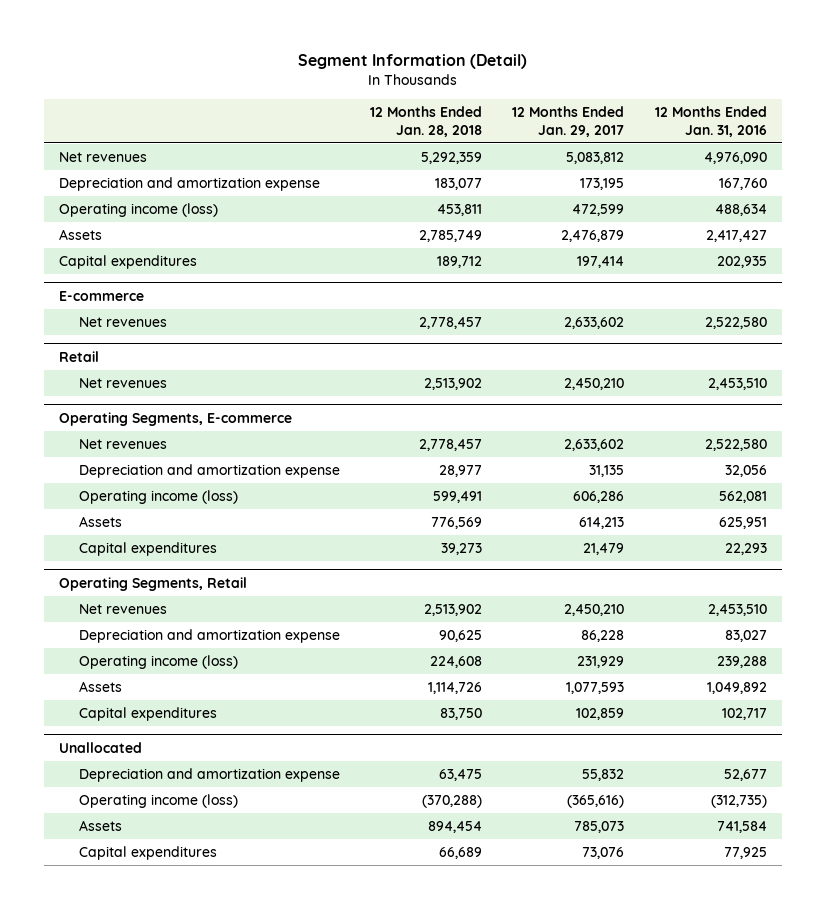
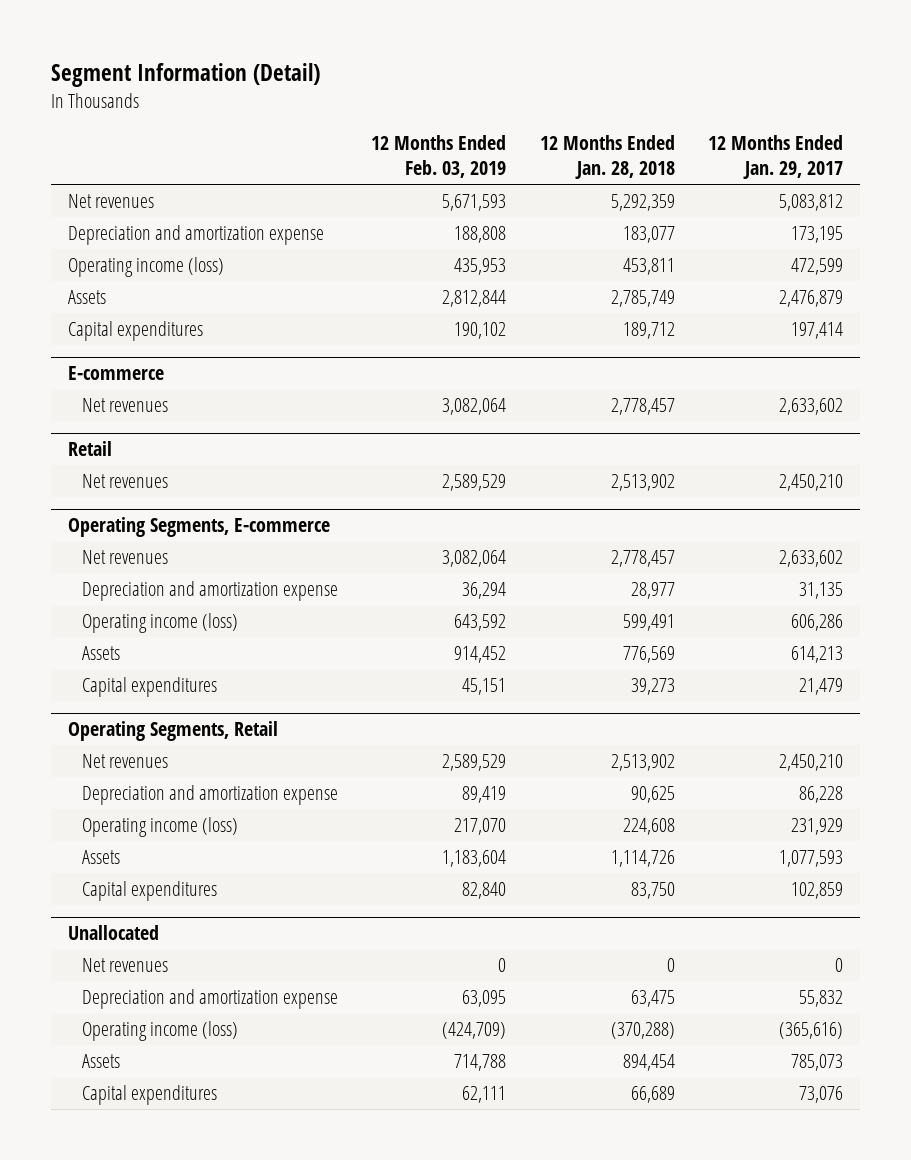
[654,105,767,137] 12 Months Ended Jan. 31, 2016 -> none
none -> [371,135,507,179] 12 Months Ended Feb. 03, 2019
none -> [81,957,168,972] Net revenues

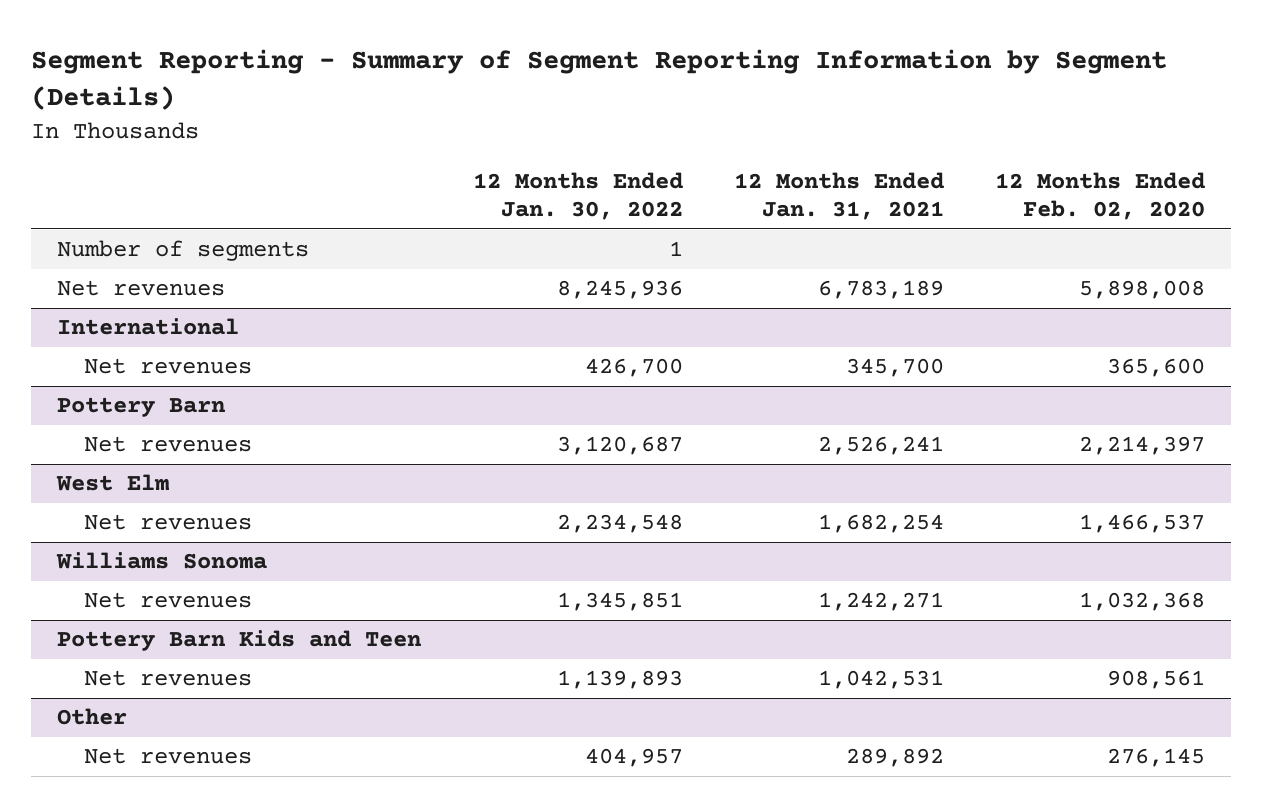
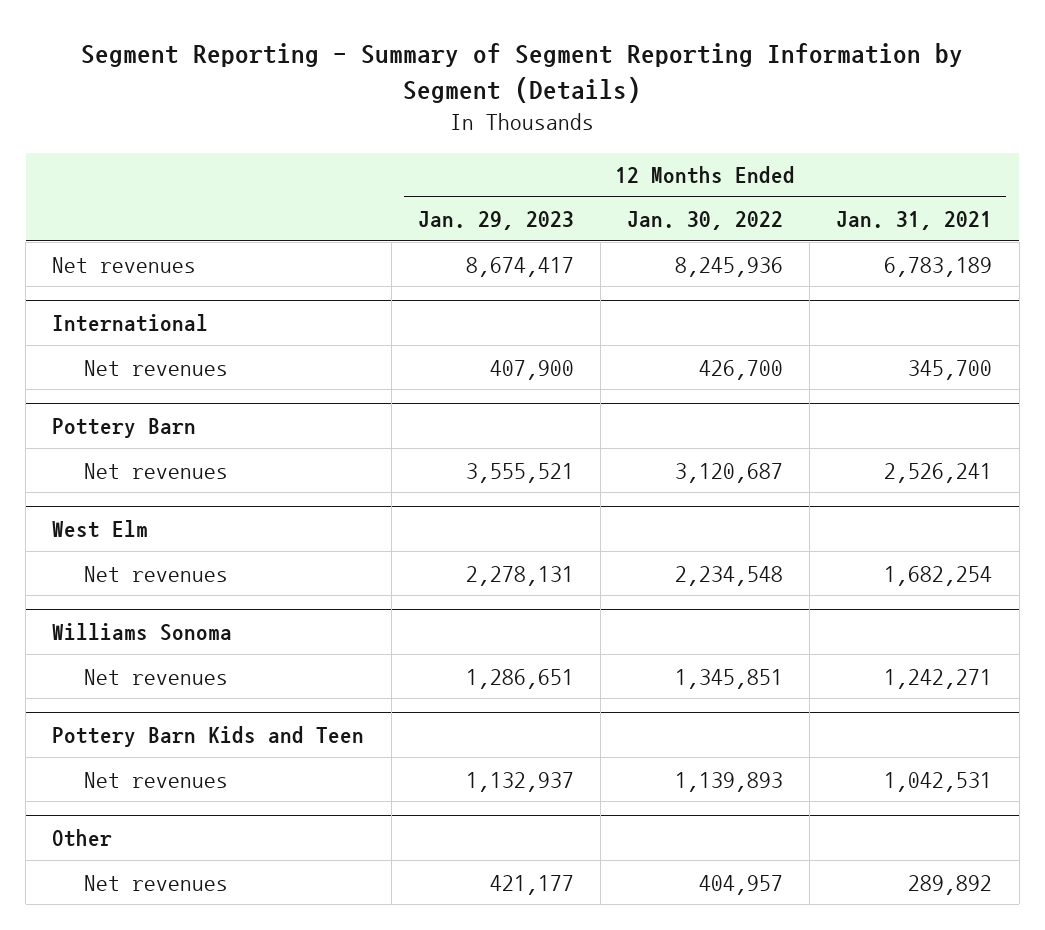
[995,171,1206,220] 12 Months Ended Feb. 02, 2020 -> none
none -> [417,211,574,231] Jan. 29, 2023
[57,240,310,262] Number of segments -> none

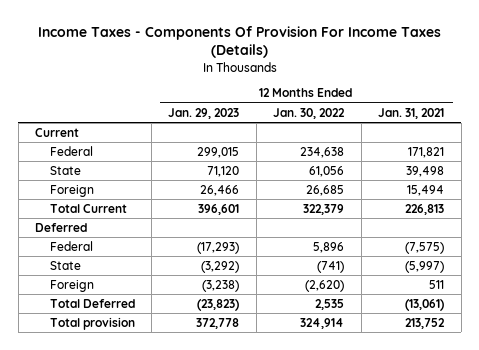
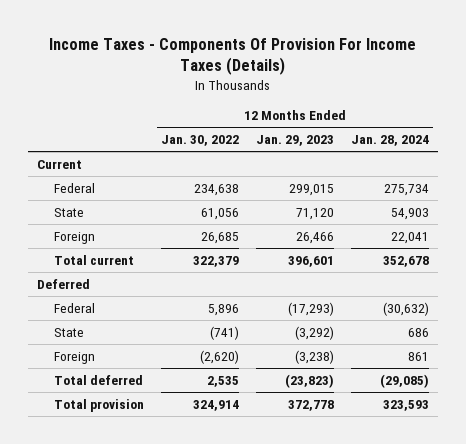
[378,107,445,119] Jan. 31, 2021 -> none
none -> [351,135,430,147] Jan. 28, 2024
[49,203,127,213] Total Current -> [53,254,134,265] Total current
[49,298,135,308] Total Deferred -> [53,374,143,385] Total deferred

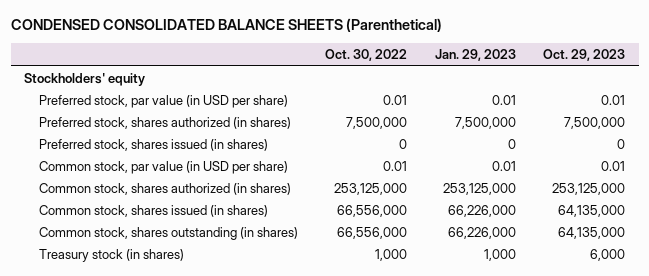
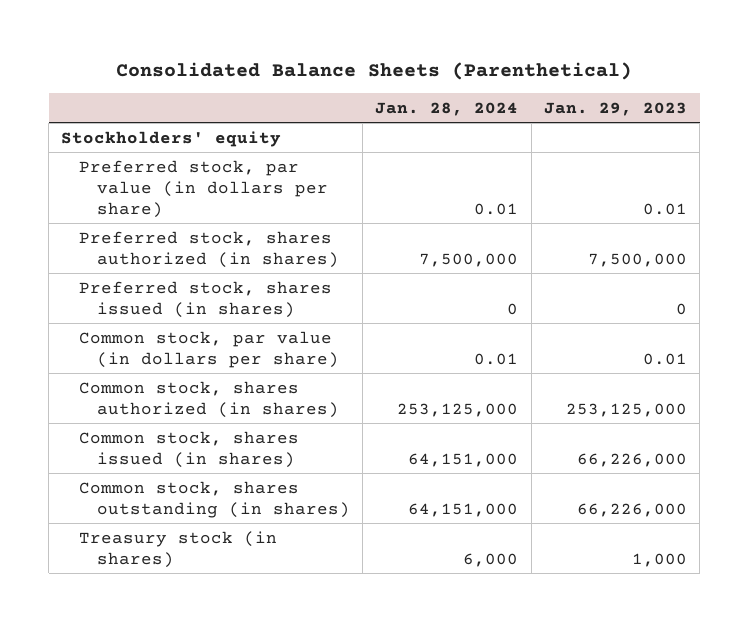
[10,18,442,33] CONDENSED CONSOLIDATED BALANCE SHEETS (Parenthetical) -> [116,61,633,80] Consolidated Balance Sheets (Parenthetical)
[325,48,408,61] Oct. 30, 2022 -> none
[542,48,625,61] Oct. 29, 2023 -> none
none -> [375,101,519,116] Jan. 28, 2024
[38,94,288,108] Preferred stock, par value (in USD per share) -> [79,159,328,218] Preferred stock, par value (in dollars per share)
[38,160,288,174] Common stock, par value (in USD per share) -> [79,330,339,368] Common stock, par value (in dollars per share)

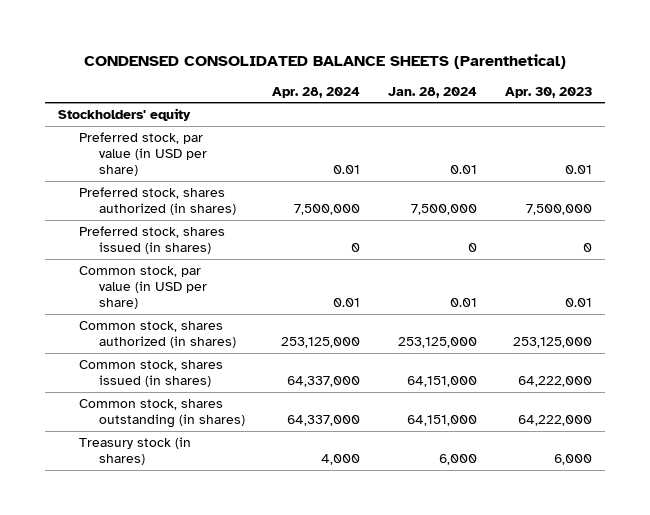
[116,61,633,80] Consolidated Balance Sheets (Parenthetical) -> [84,53,567,69] CONDENSED CONSOLIDATED BALANCE SHEETS (Parenthetical)
[543,101,687,116] Jan. 29, 2023 -> none
none -> [272,86,361,98] Apr. 28, 2024
none -> [504,86,592,98] Apr. 30, 2023
[79,159,328,218] Preferred stock, par value (in dollars per share) -> [78,132,207,176] Preferred stock, par value (in USD per share)
[79,330,339,368] Common stock, par value (in dollars per share) -> [78,266,207,309] Common stock, par value (in USD per share)

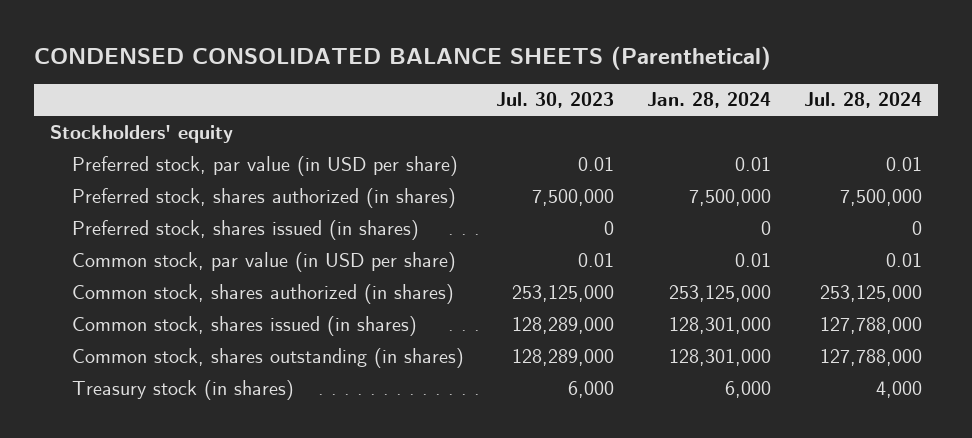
[272,86,361,98] Apr. 28, 2024 -> none
[504,86,592,98] Apr. 30, 2023 -> none
none -> [496,92,615,109] Jul. 30, 2023
none -> [803,92,922,109] Jul. 28, 2024
[406,375,477,387] 64,151,000 -> [668,316,771,334] 128,301,000
[406,414,477,426] 64,151,000 -> [668,348,771,366] 128,301,000

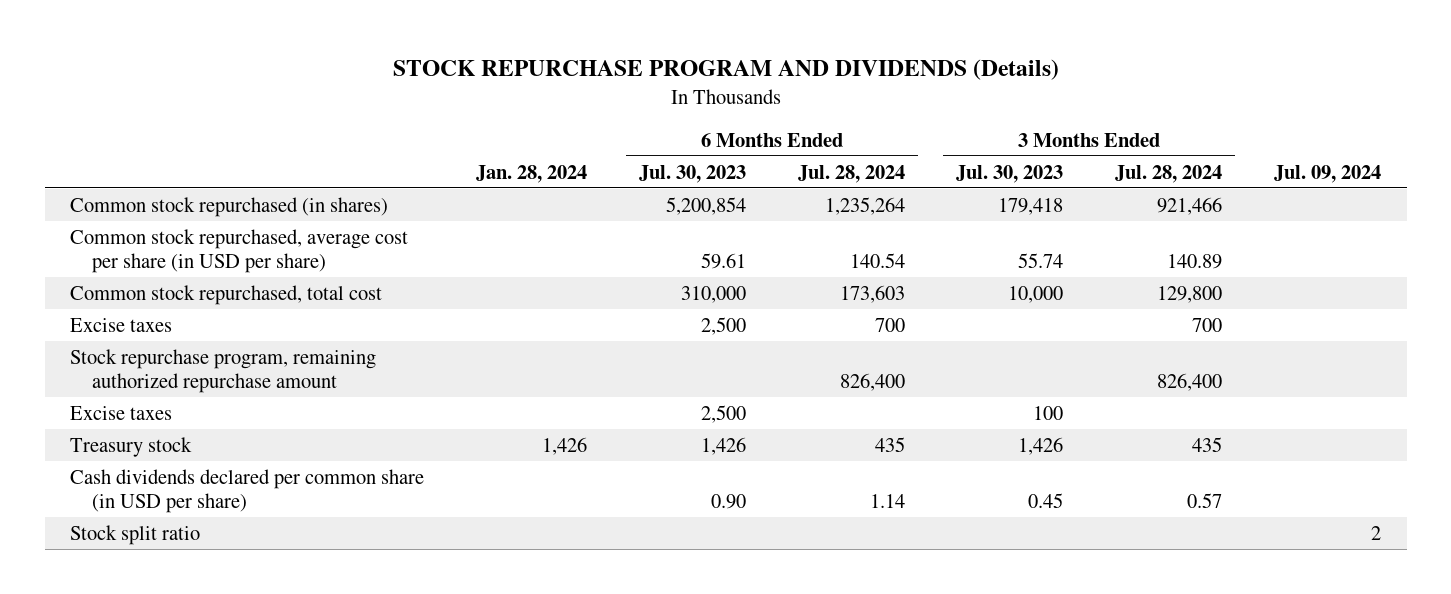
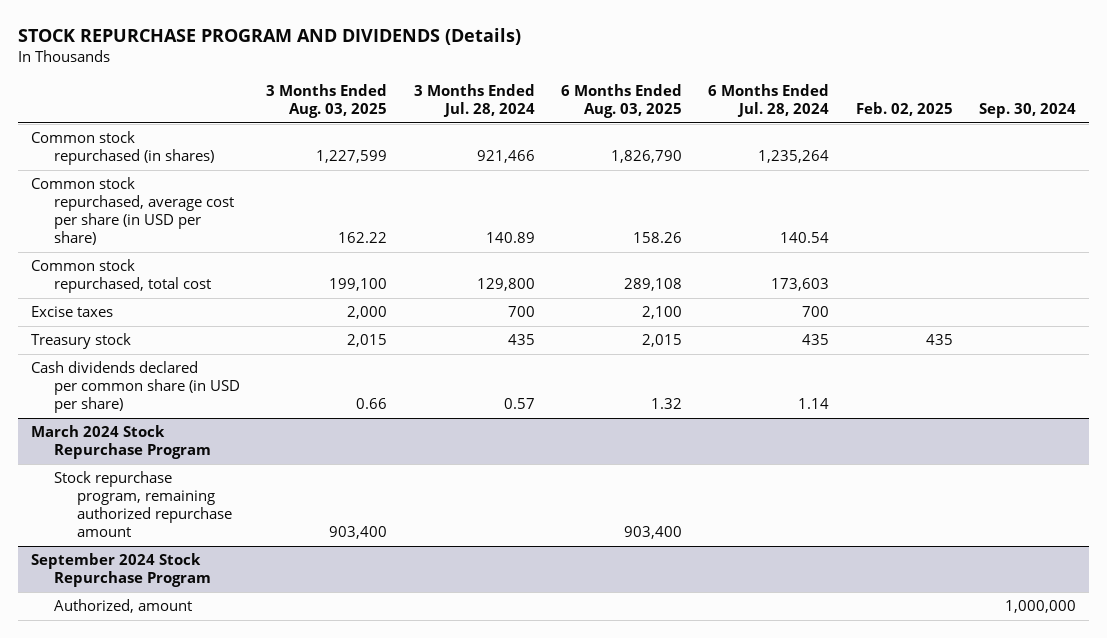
[476,164,588,183] Jan. 28, 2024 -> none
[638,164,746,183] Jul. 30, 2023 -> none
[956,164,1064,183] Jul. 30, 2023 -> none
[1273,164,1381,183] Jul. 09, 2024 -> none
none -> [266,84,388,119] 3 Months Ended Aug. 03, 2025
none -> [560,84,682,119] 6 Months Ended Aug. 03, 2025
none -> [855,102,953,117] Feb. 02, 2025
none -> [978,103,1076,119] Sep. 30, 2024
[70,348,377,393] Stock repurchase program, remaining authorized repurchase amount -> none
[70,405,173,420] Excise taxes -> none
[70,524,201,545] Stock split ratio -> none
none -> [31,425,211,460] March 2024 Stock Repurchase Program
none -> [53,471,232,537] Stock repurchase program, remaining authorized repurchase amount
none -> [31,553,211,588] September 2024 Stock Repurchase Program
none -> [53,599,192,614] Authorized, amount

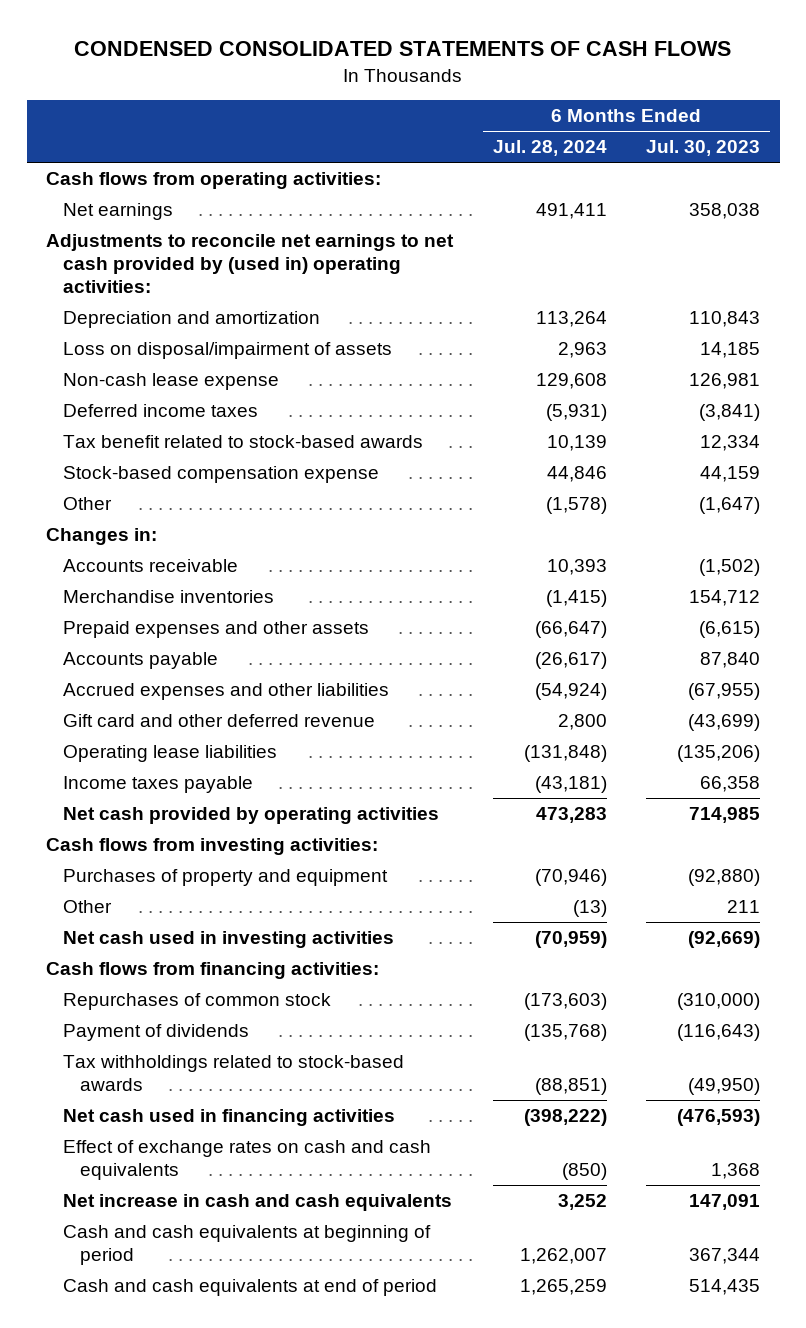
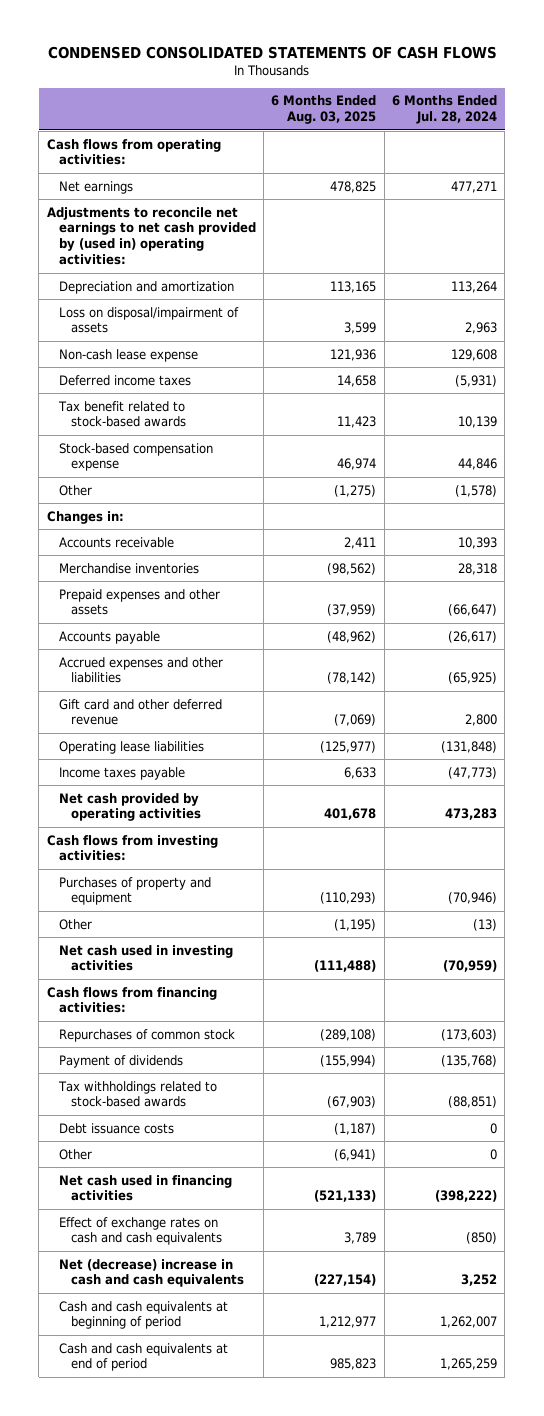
[646,140,761,157] Jul. 30, 2023 -> none
none -> [271,95,377,125] 6 Months Ended Aug. 03, 2025
[535,203,607,220] 491,411 -> [450,180,497,193] 477,271
[545,590,607,608] (1,415) -> [457,562,497,575] 28,318
[534,683,607,701] (54,924) -> [447,672,497,685] (65,925)
[534,776,607,794] (43,181) -> [447,766,497,779] (47,773)
none -> [58,1122,174,1134] Debt issuance costs
none -> [58,1148,92,1160] Other
[63,1194,453,1212] Net increase in cash and cash equivalents -> [58,1258,244,1288] Net (decrease) increase in cash and cash equivalents

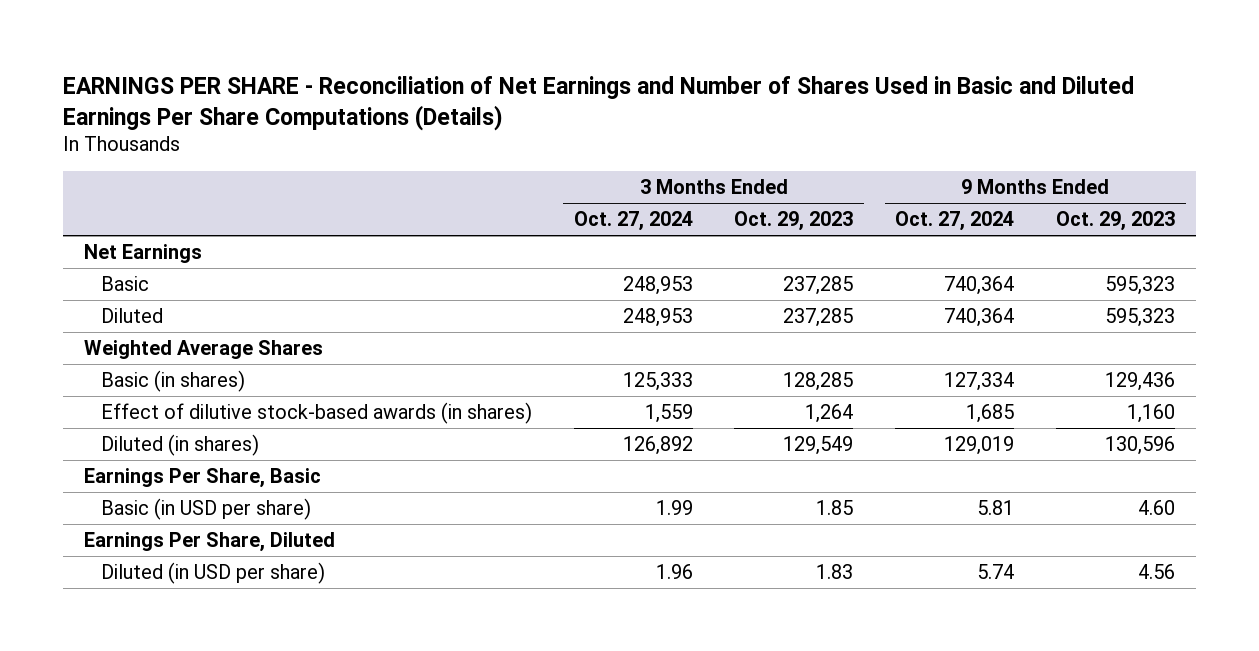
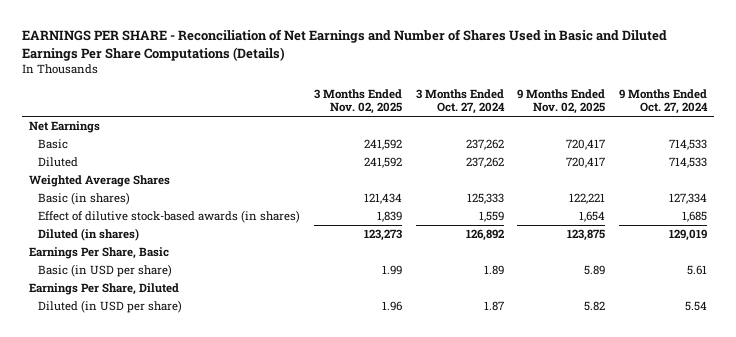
[734,211,854,232] Oct. 29, 2023 -> none
[1056,211,1176,232] Oct. 29, 2023 -> none
none -> [314,88,403,115] 3 Months Ended Nov. 02, 2025
none -> [517,88,606,115] 9 Months Ended Nov. 02, 2025
[622,276,693,296] 248,953 -> [465,138,504,150] 237,262
[944,276,1015,296] 740,364 -> [669,138,708,150] 714,533
[622,308,693,328] 248,953 -> [465,156,504,168] 237,262
[944,308,1015,328] 740,364 -> [669,156,708,168] 714,533
[655,500,693,516] 1.99 -> [483,264,504,275] 1.89
[977,500,1015,516] 5.81 -> [687,264,708,275] 5.61
[655,564,693,580] 1.96 -> [483,300,504,311] 1.87
[977,564,1015,580] 5.74 -> [685,300,708,311] 5.54

